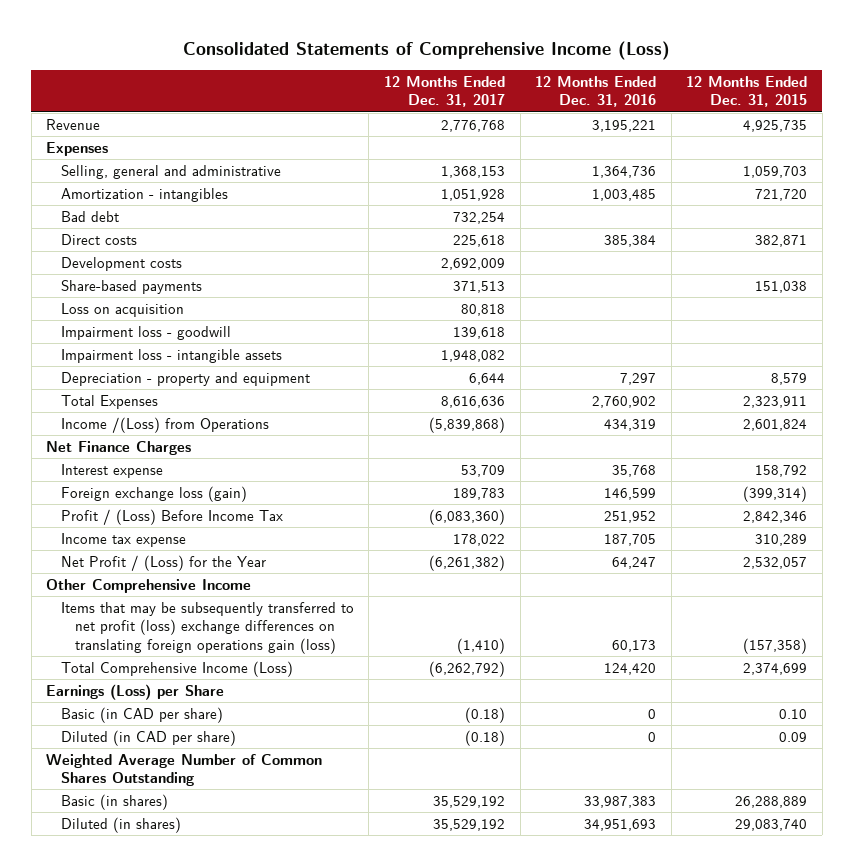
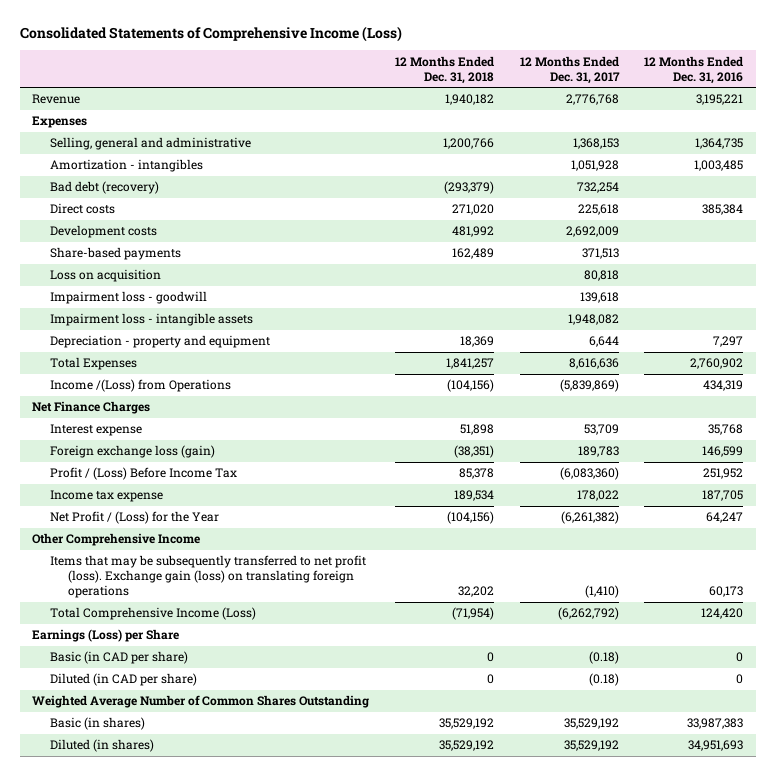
[686,76,808,108] 12 Months Ended Dec. 31, 2015 -> none
none -> [395,55,495,84] 12 Months Ended Dec. 31, 2018
[592,165,657,178] 1,364,736 -> [695,138,744,150] 1,364,735
[60,210,119,222] Bad debt -> [49,181,159,195] Bad debt (recovery)
[428,416,505,433] (5,839,868) -> [559,379,619,393] (5,839,869)
[60,601,354,654] Items that may be subsequently transferred to net profit (loss) exchange differences on translating foreign operations gain (loss) -> [49,555,366,599] Items that may be subsequently transferred to net profit (loss). Exchange gain (loss) on translating foreign operations

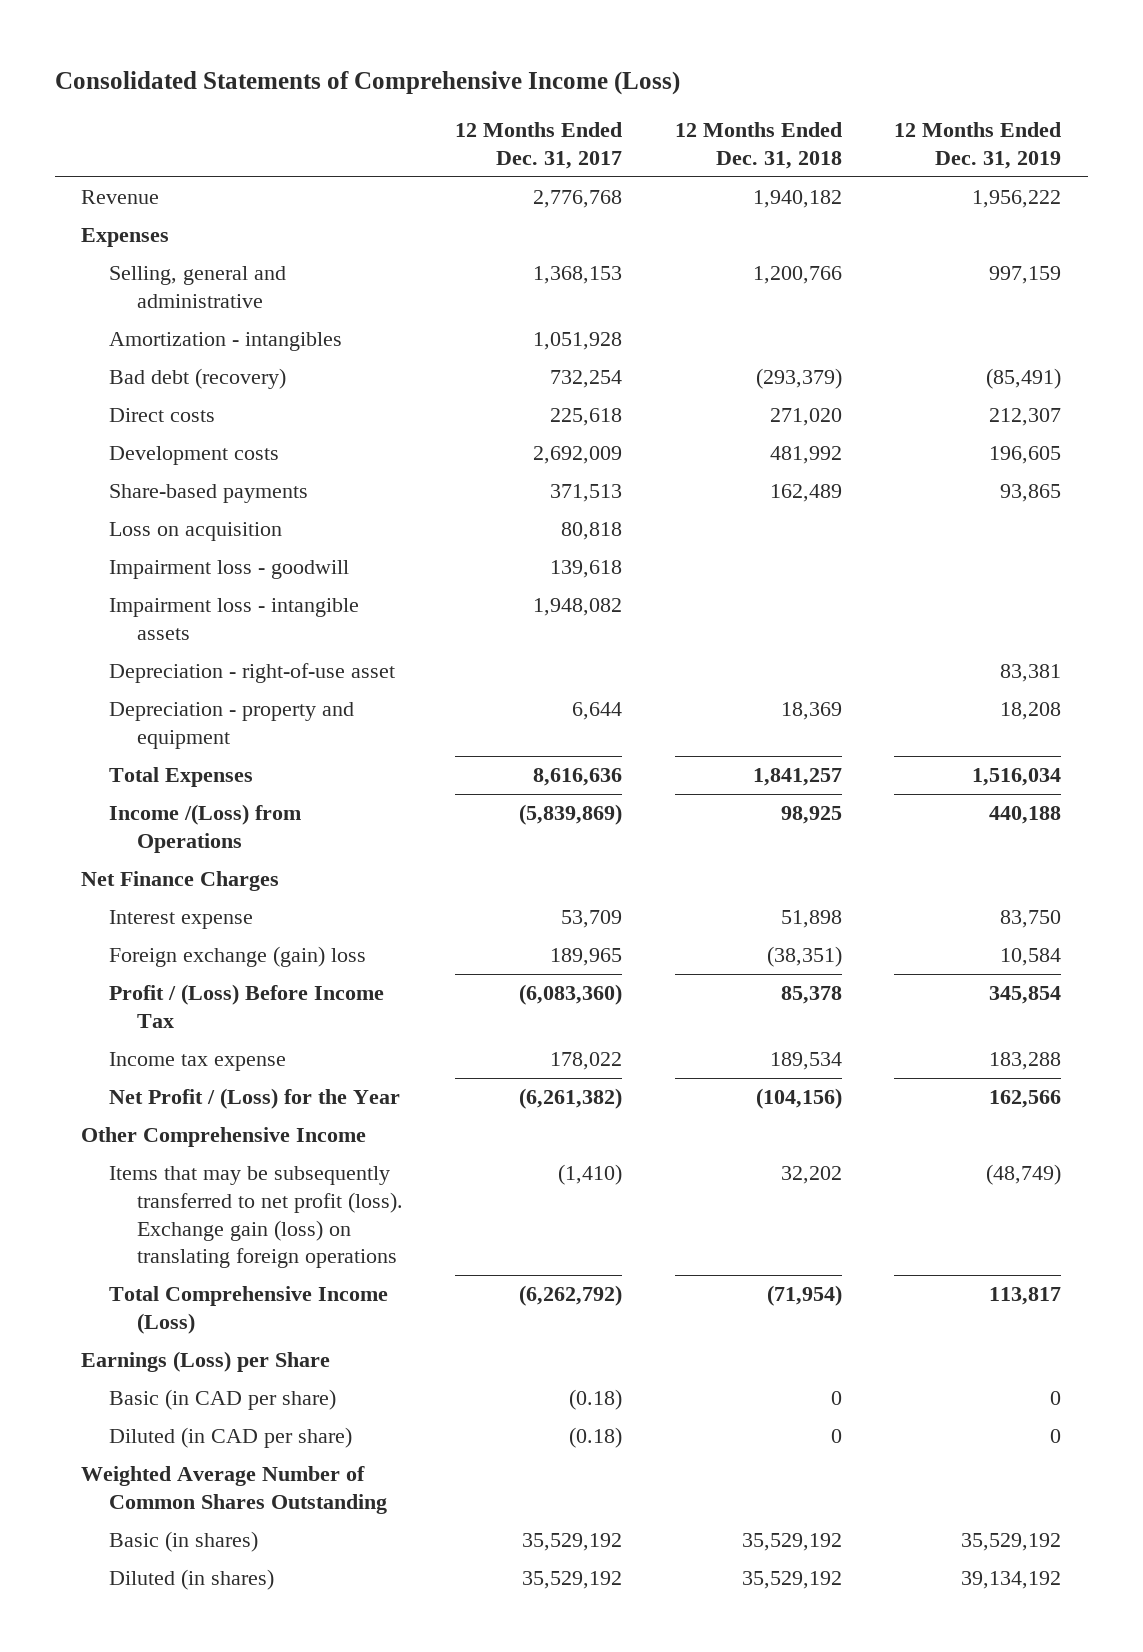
[644,55,744,84] 12 Months Ended Dec. 31, 2016 -> none
none -> [894,122,1062,169] 12 Months Ended Dec. 31, 2019
none -> [109,663,396,684] Depreciation - right-of-use asset
[447,379,495,393] (104,156) -> [780,806,842,825] 98,925
[49,445,215,459] Foreign exchange loss (gain) -> [109,946,367,968] Foreign exchange (gain) loss
[577,446,619,458] 189,783 -> [550,948,623,967] 189,965

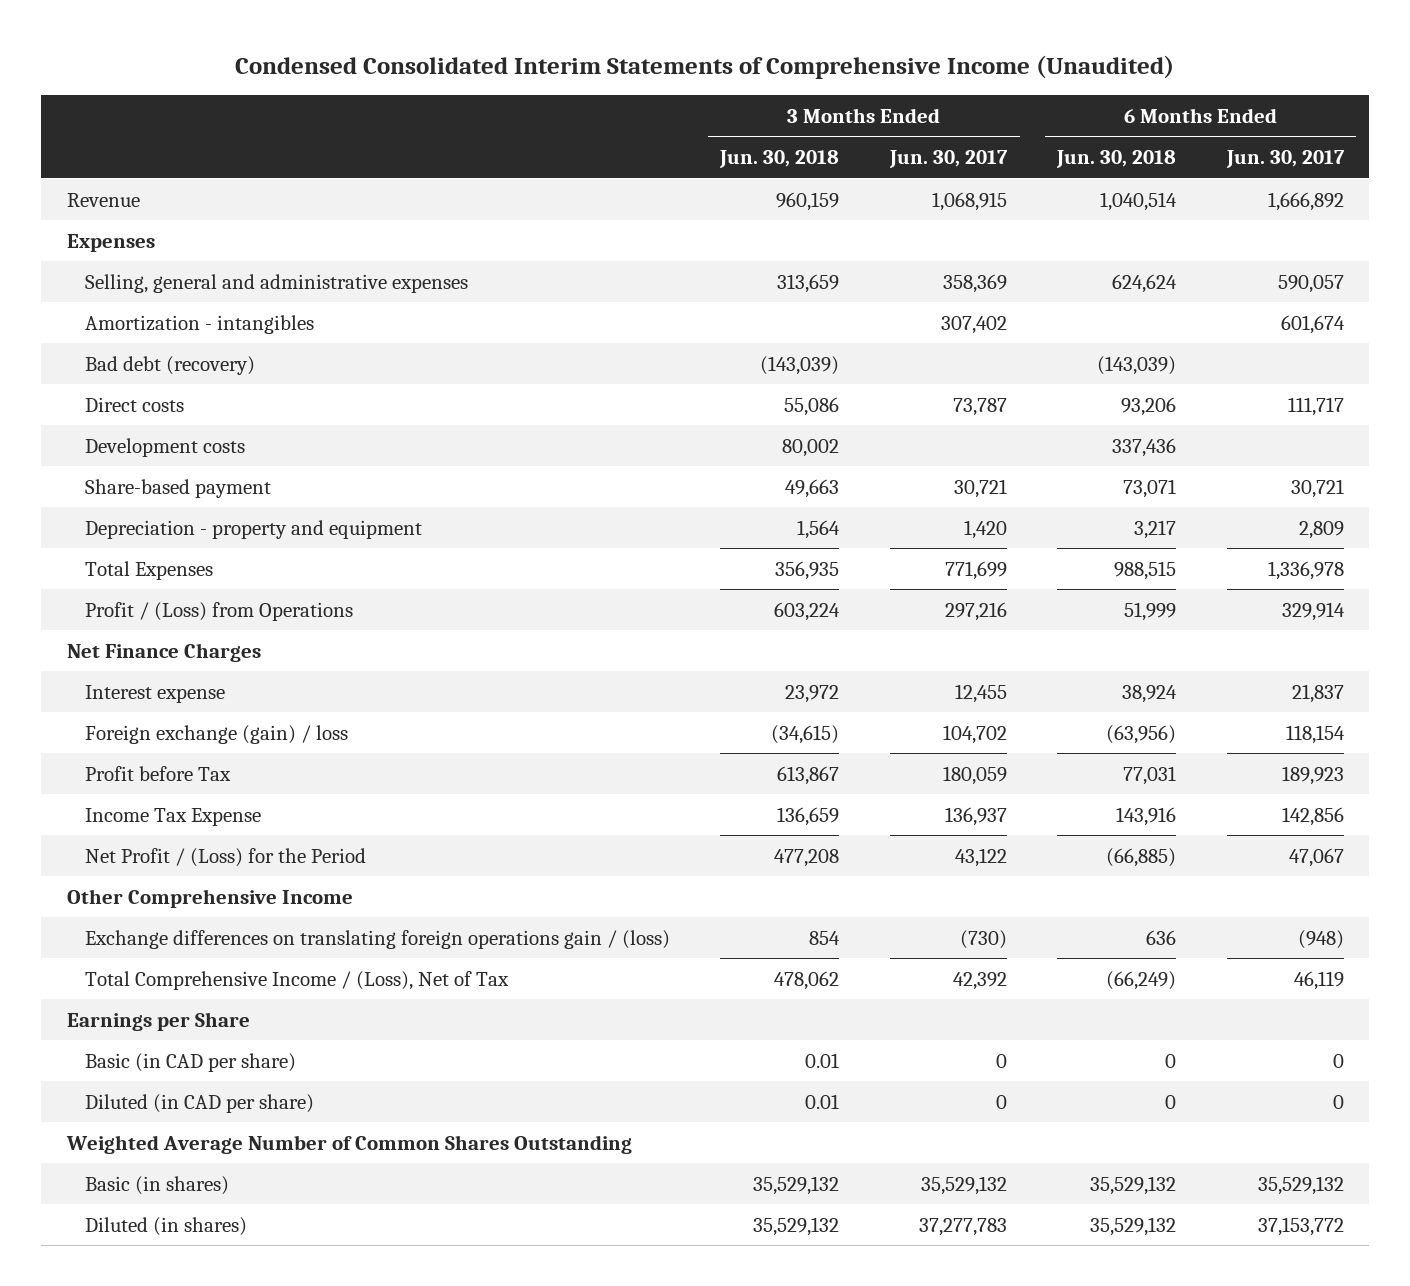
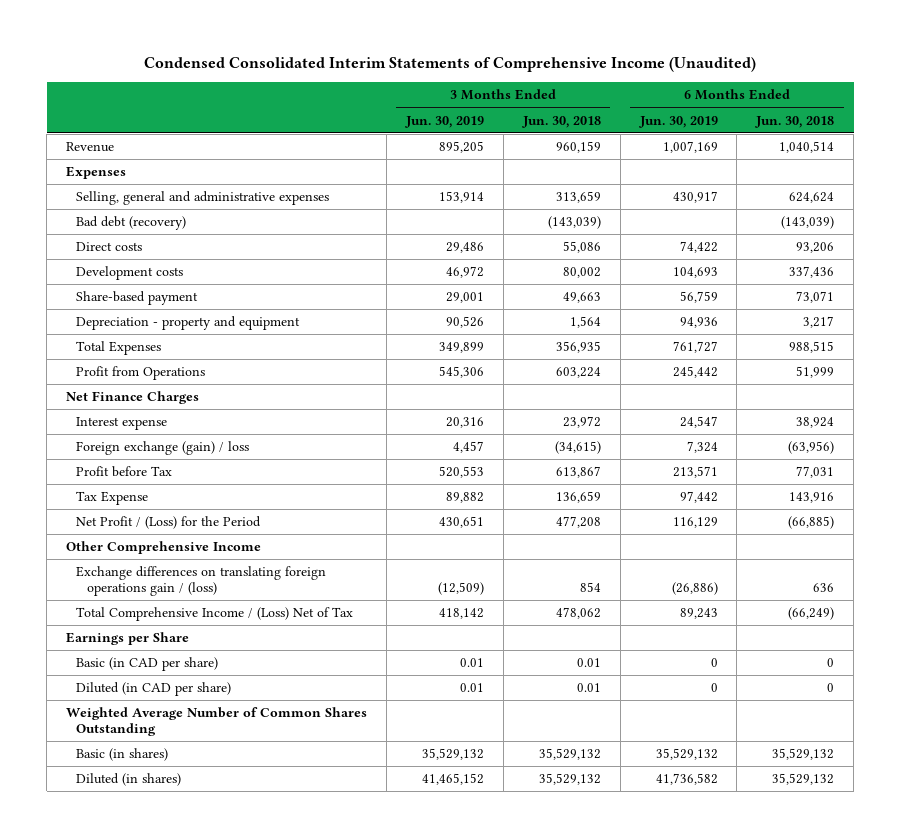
[888,150,1008,169] Jun. 30, 2017 -> none
[1225,150,1345,169] Jun. 30, 2017 -> none
none -> [404,115,484,128] Jun. 30, 2019
none -> [638,115,718,128] Jun. 30, 2019
[85,314,315,334] Amortization - intangibles -> none
[85,601,354,621] Profit / (Loss) from Operations -> [76,366,206,381] Profit from Operations
[85,807,262,826] Income Tax Expense -> [76,491,149,506] Tax Expense
[85,970,510,990] Total Comprehensive Income / (Loss), Net of Tax -> [76,607,354,622] Total Comprehensive Income / (Loss) Net of Tax

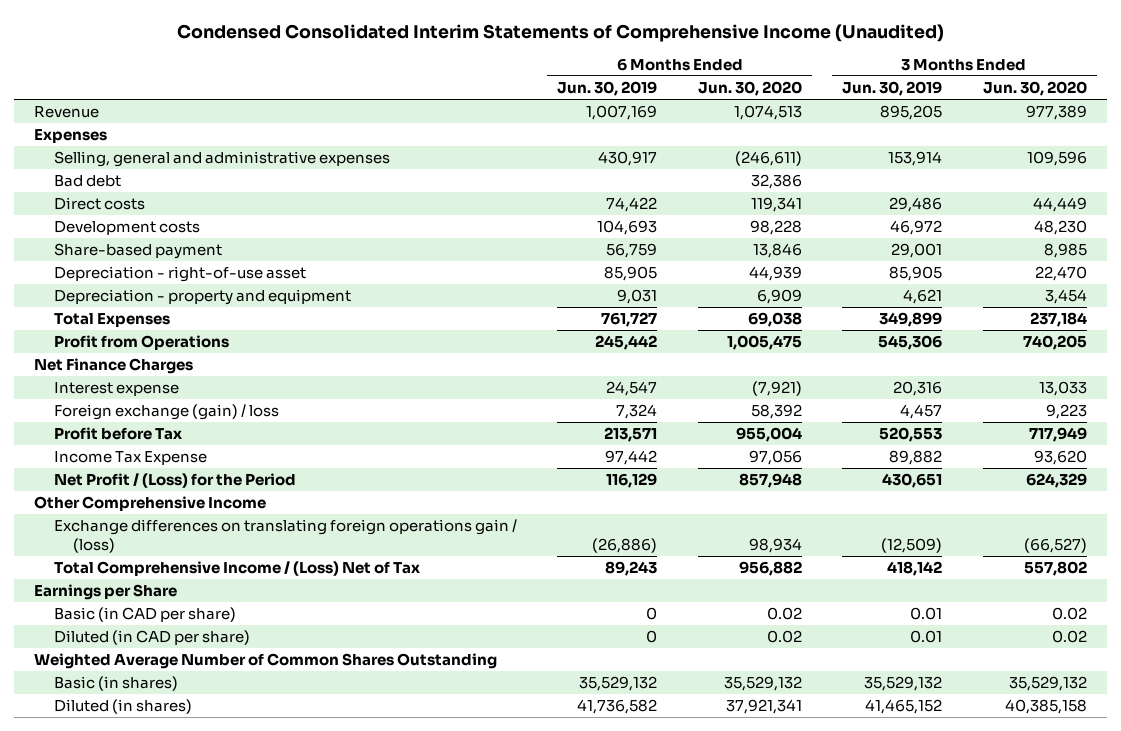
[521,115,601,128] Jun. 30, 2018 -> none
[755,115,835,128] Jun. 30, 2018 -> none
none -> [697,80,802,96] Jun. 30, 2020
none -> [982,80,1087,96] Jun. 30, 2020
[76,216,187,231] Bad debt (recovery) -> [53,175,121,188] Bad debt
none -> [53,266,306,283] Depreciation - right-of-use asset
[445,316,484,329] 90,526 -> [903,289,943,305] 4,621
[679,317,718,329] 94,936 -> [617,289,658,305] 9,031
[76,491,149,506] Tax Expense -> [53,451,207,466] Income Tax Expense

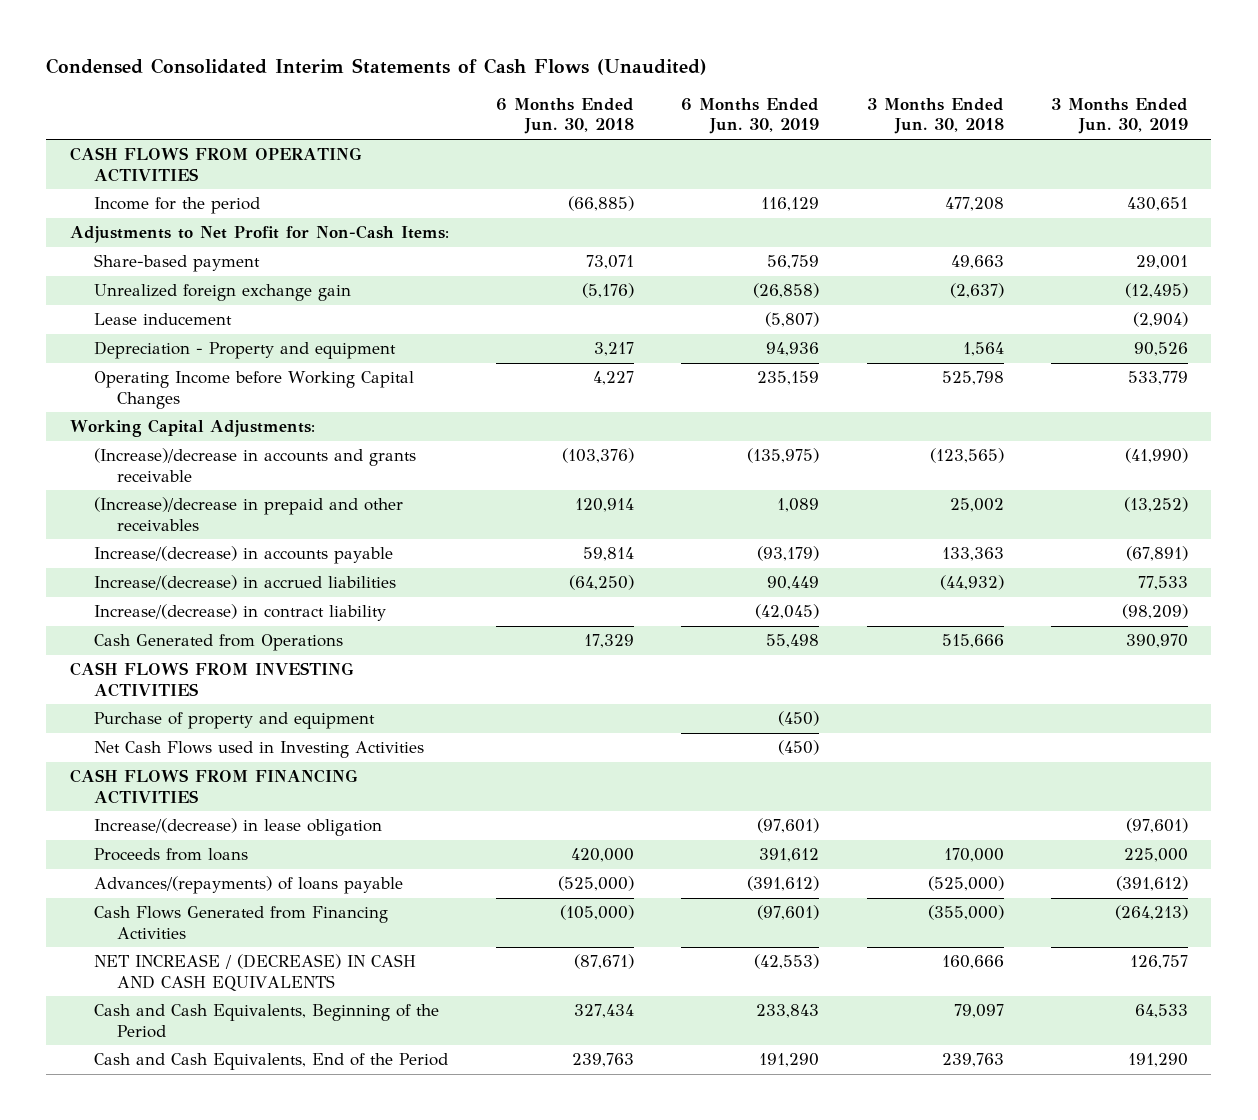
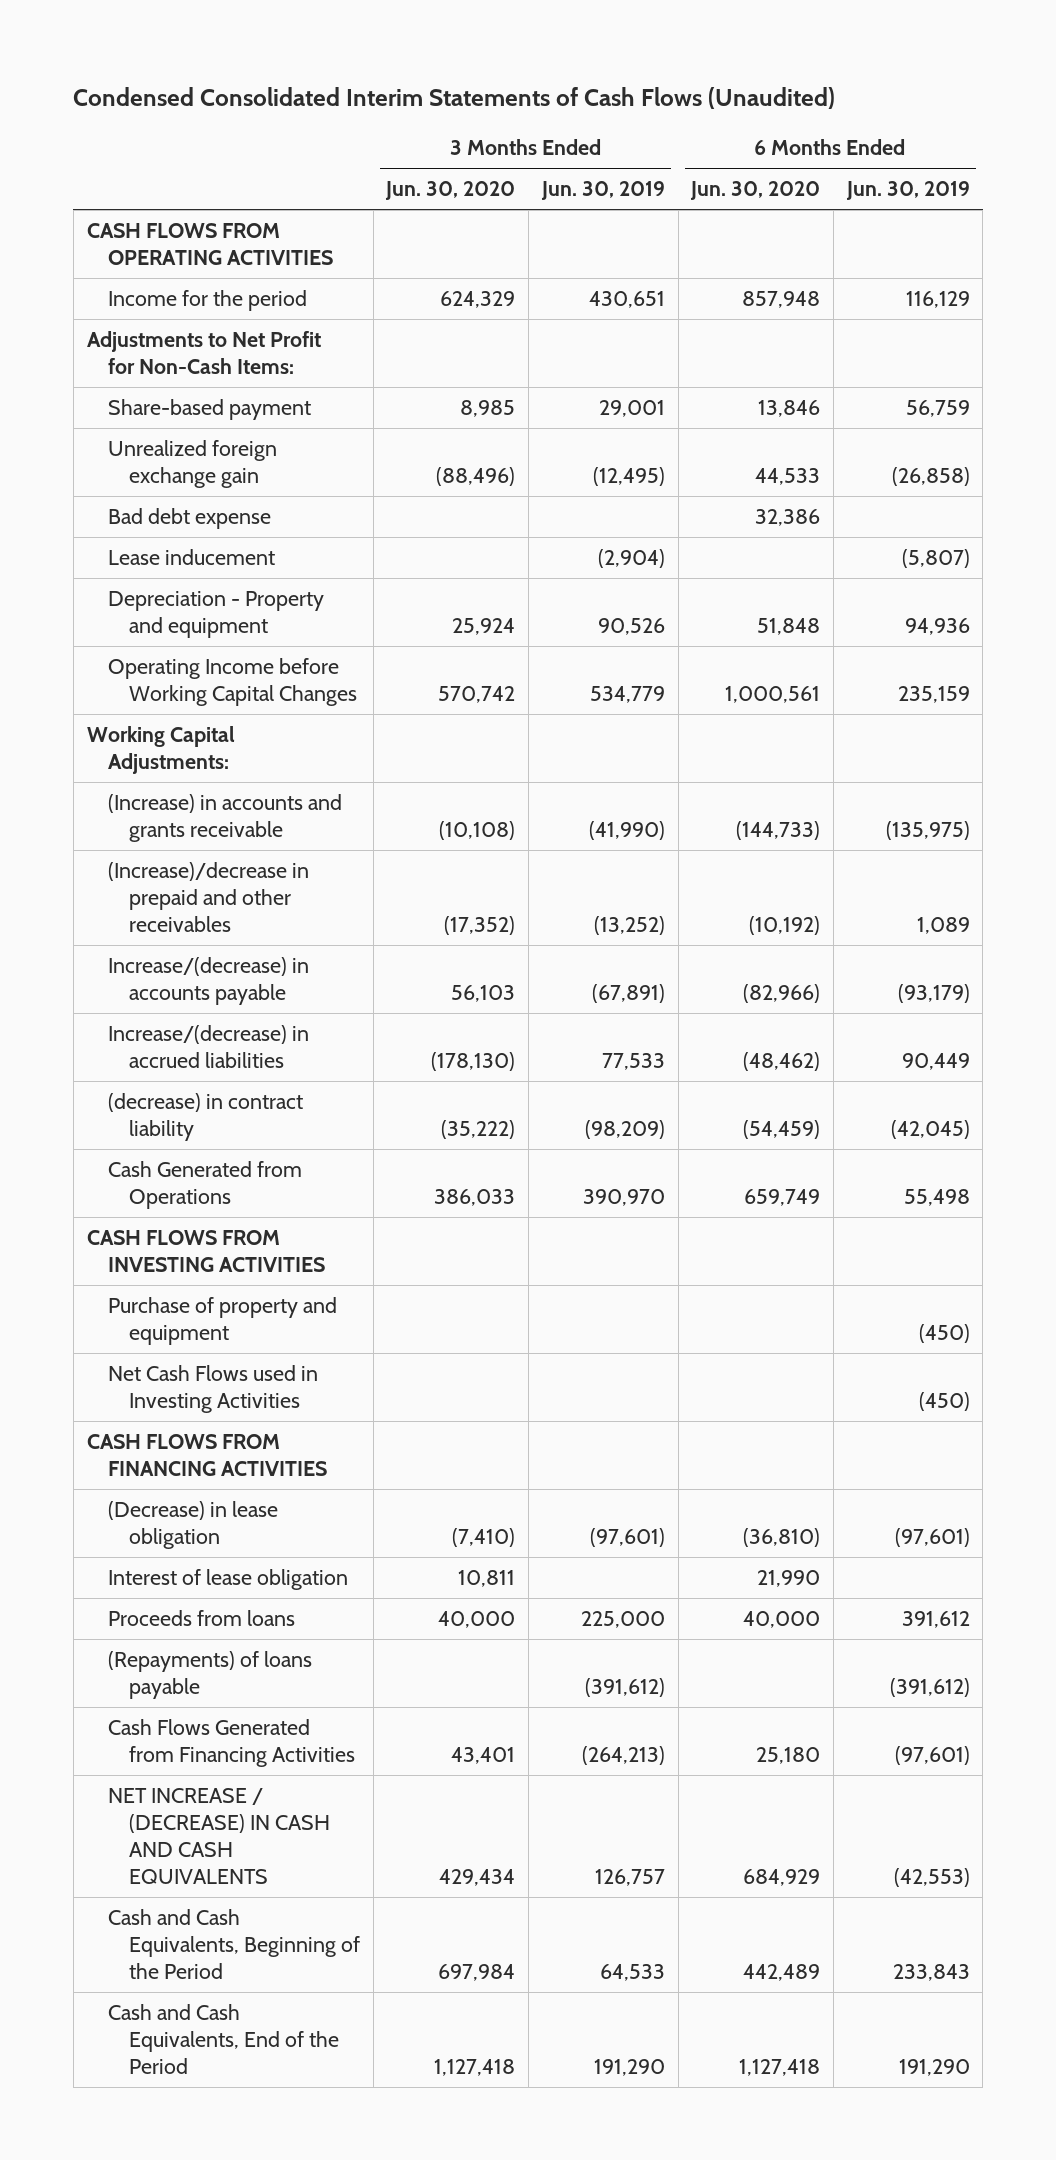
[496,98,635,135] 6 Months Ended Jun. 30, 2018 -> none
[866,98,1004,135] 3 Months Ended Jun. 30, 2018 -> none
none -> [385,181,516,201] Jun. 30, 2020
none -> [690,181,821,201] Jun. 30, 2020
none -> [107,507,271,529] Bad debt expense
[1127,371,1188,386] 533,779 -> [589,685,665,703] 534,779
[93,448,416,482] (Increase)/decrease in accounts and grants receivable -> [107,793,342,842] (Increase) in accounts and grants receivable
[93,604,386,622] Increase/(decrease) in contract liability -> [107,1092,303,1141] (decrease) in contract liability
[93,818,382,837] Increase/(decrease) in lease obligation -> [107,1500,278,1549] (Decrease) in lease obligation
none -> [107,1568,348,1590] Interest of lease obligation
[93,876,403,895] Advances/(repayments) of loans payable -> [107,1650,312,1699] (Repayments) of loans payable

